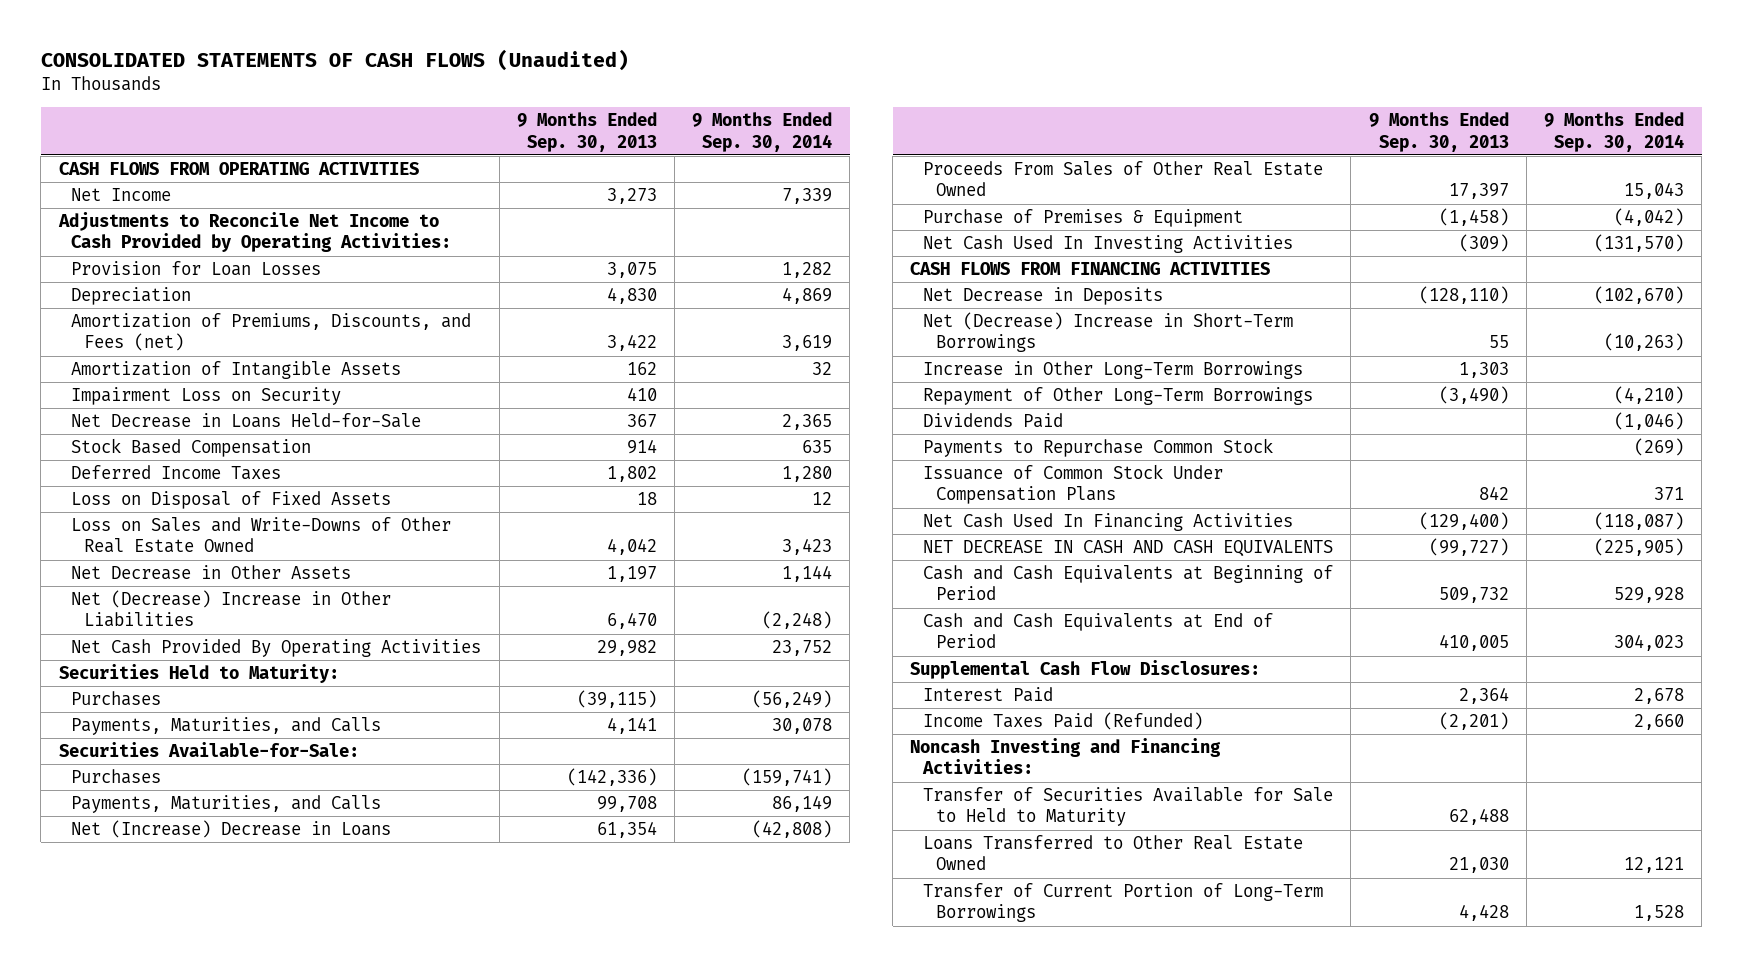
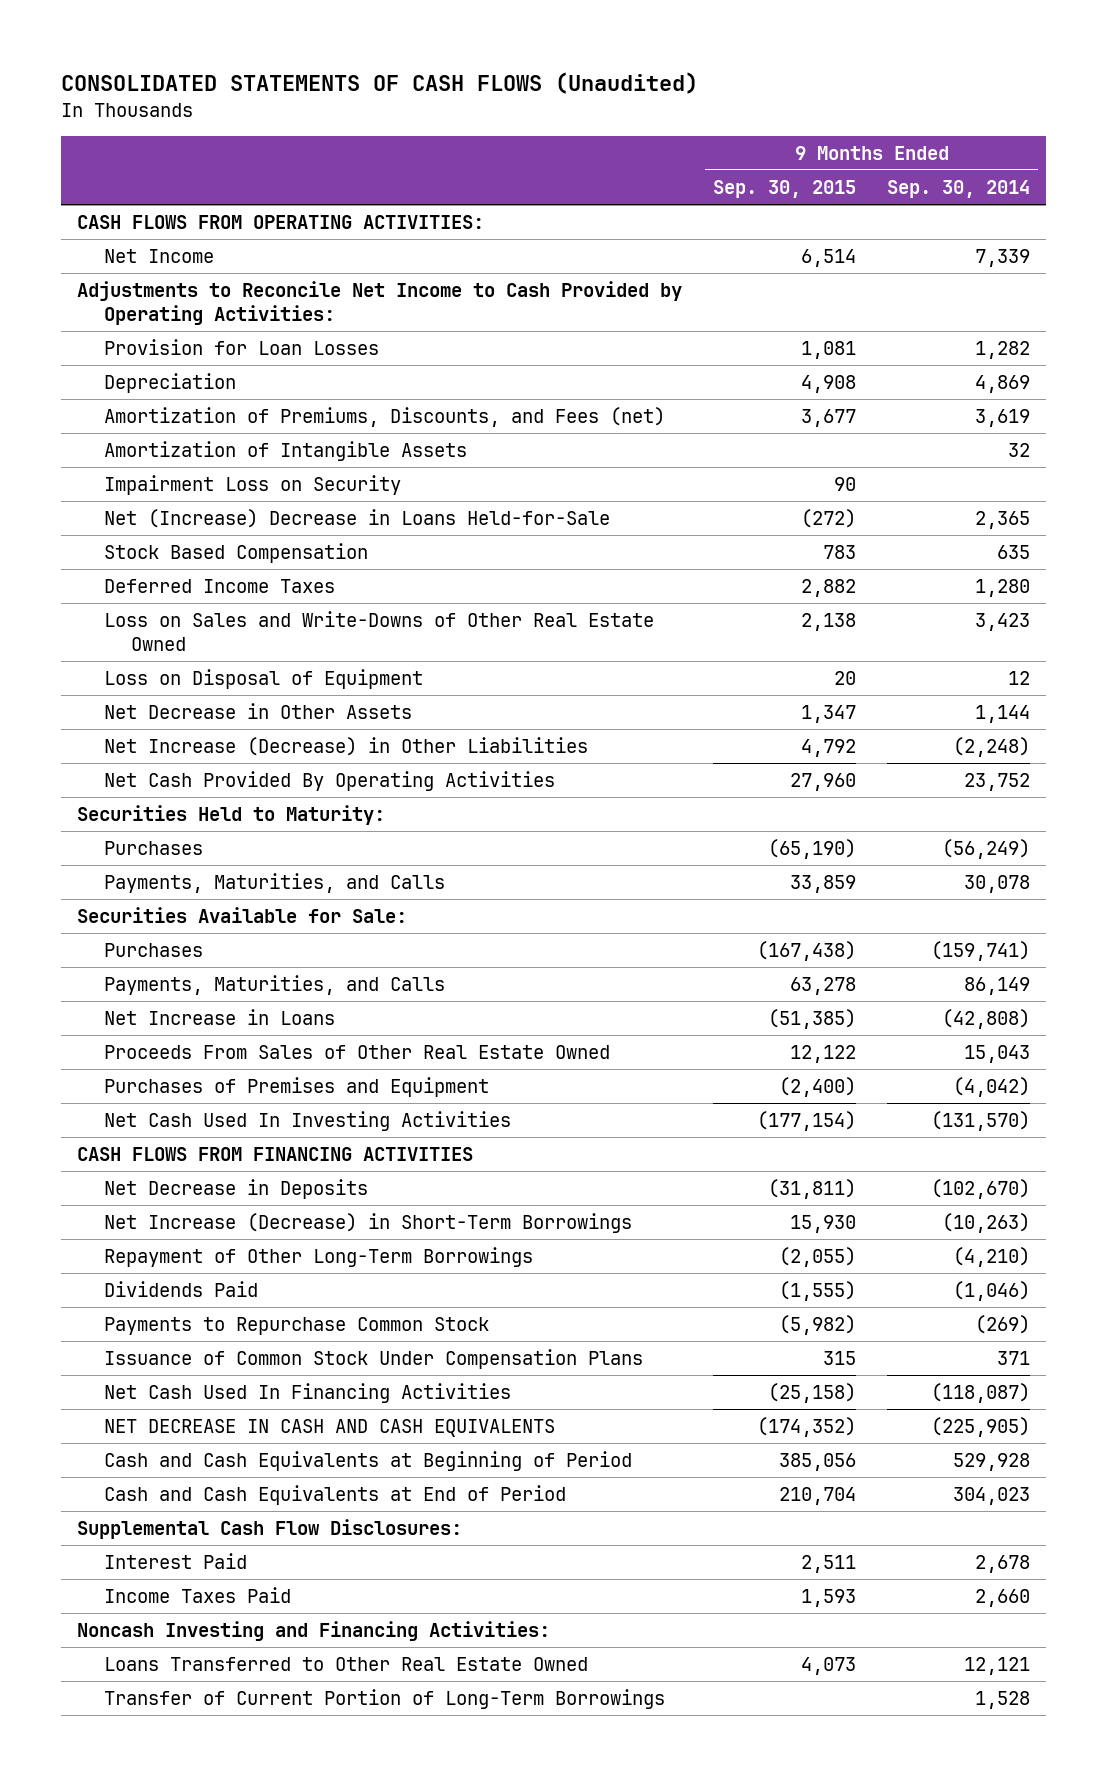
[516,112,657,152] 9 Months Ended Sep. 30, 2013 -> none
none -> [713,180,857,199] Sep. 30, 2015
[58,162,419,176] CASH FLOWS FROM OPERATING ACTIVITIES -> [77,215,485,230] CASH FLOWS FROM OPERATING ACTIVITIES:
[71,413,422,429] Net Decrease in Loans Held-for-Sale -> [104,509,611,529] Net (Increase) Decrease in Loans Held-for-Sale
[71,491,392,510] Loss on Disposal of Fixed Assets -> none
none -> [104,669,424,690] Loss on Disposal of Equipment
[71,590,392,628] Net (Decrease) Increase in Other Liabilities -> [104,737,589,757] Net Increase (Decrease) in Other Liabilities
[58,742,359,758] Securities Available-for-Sale: -> [77,907,408,924] Securities Available for Sale:
[71,820,392,839] Net (Increase) Decrease in Loans -> [104,1009,336,1026] Net Increase in Loans
[923,209,1244,228] Purchase of Premises & Equipment -> [104,1077,490,1098] Purchases of Premises and Equipment
[923,361,1304,380] Increase in Other Long-Term Borrowings -> none
[923,312,1294,353] Net (Decrease) Increase in Short-Term Borrowings -> [104,1213,633,1234] Net Increase (Decrease) in Short-Term Borrowings
[923,712,1204,731] Income Taxes Paid (Refunded) -> [104,1587,292,1604] Income Taxes Paid
[923,787,1334,827] Transfer of Securities Available for Sale to Held to Maturity -> none

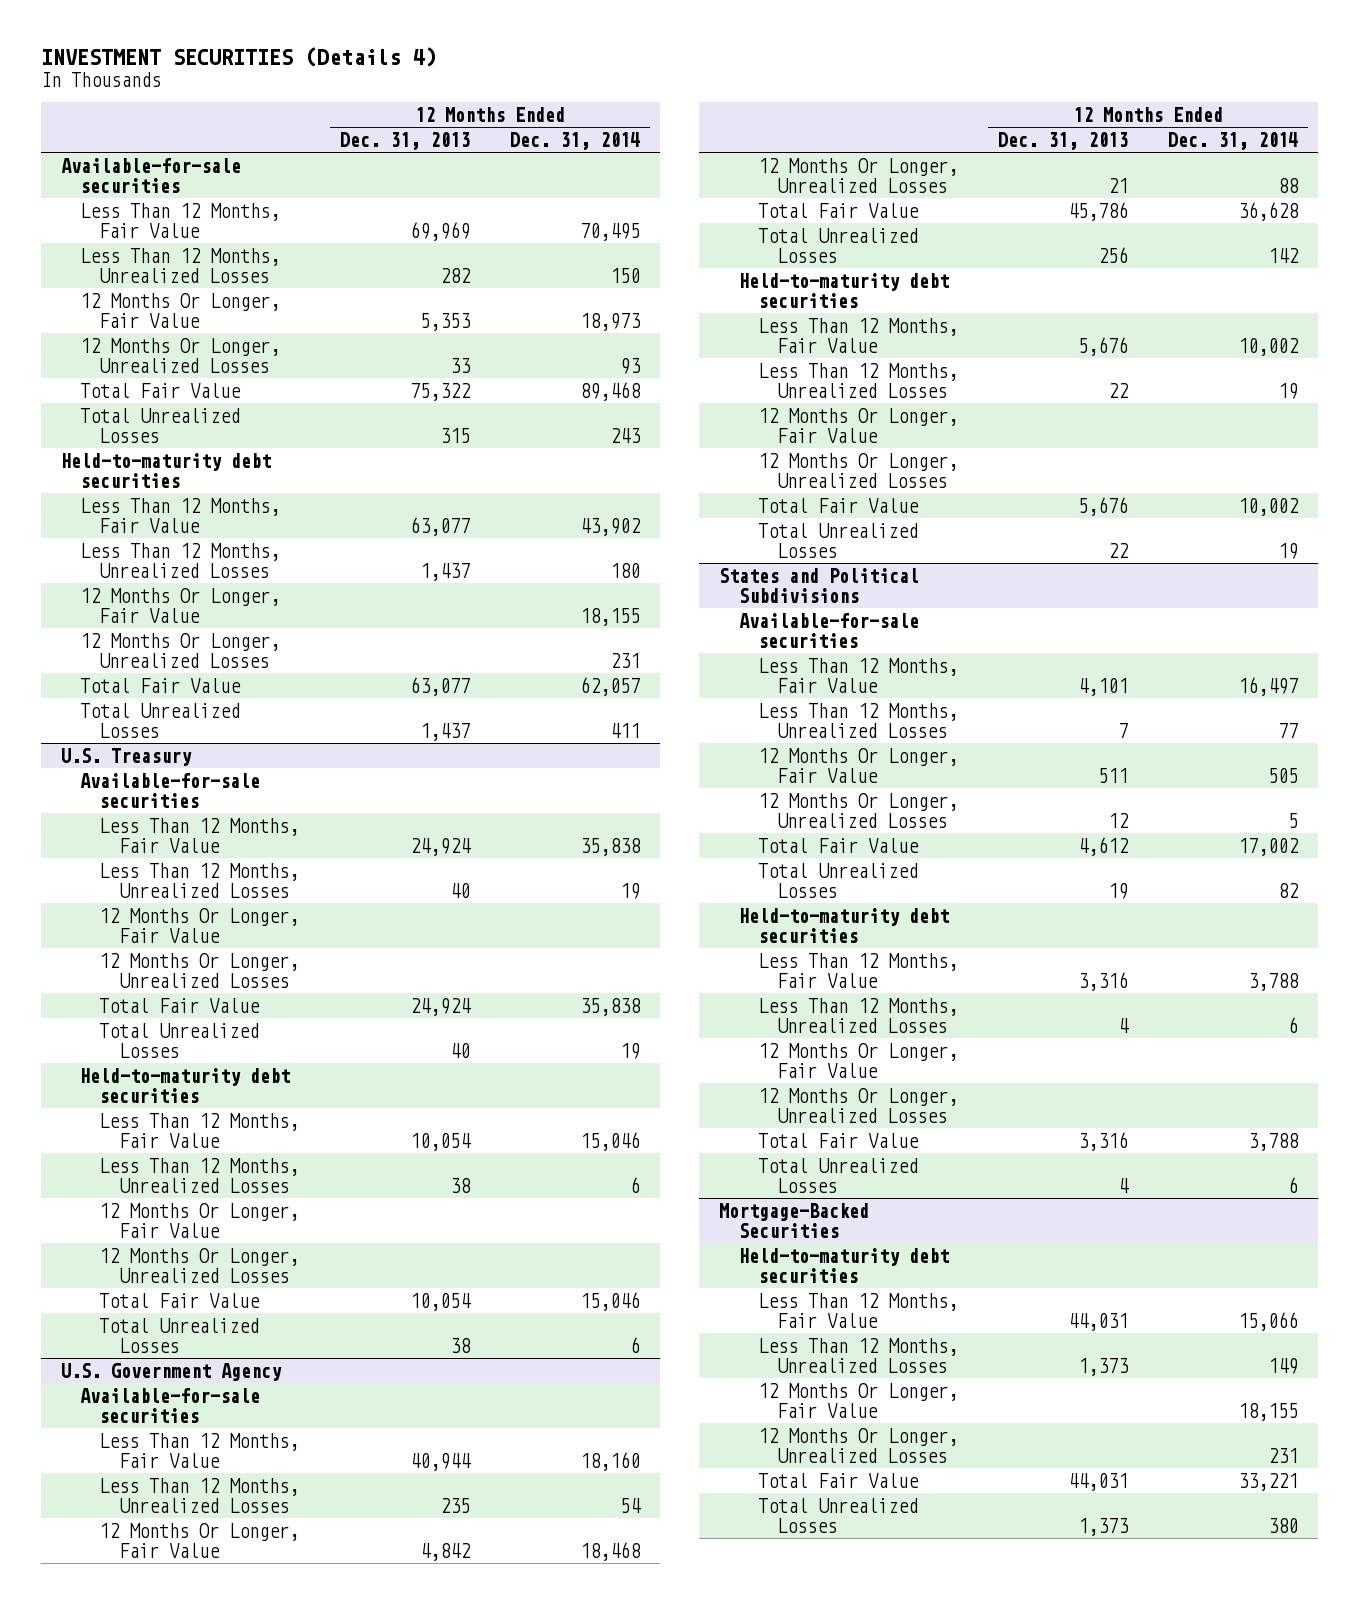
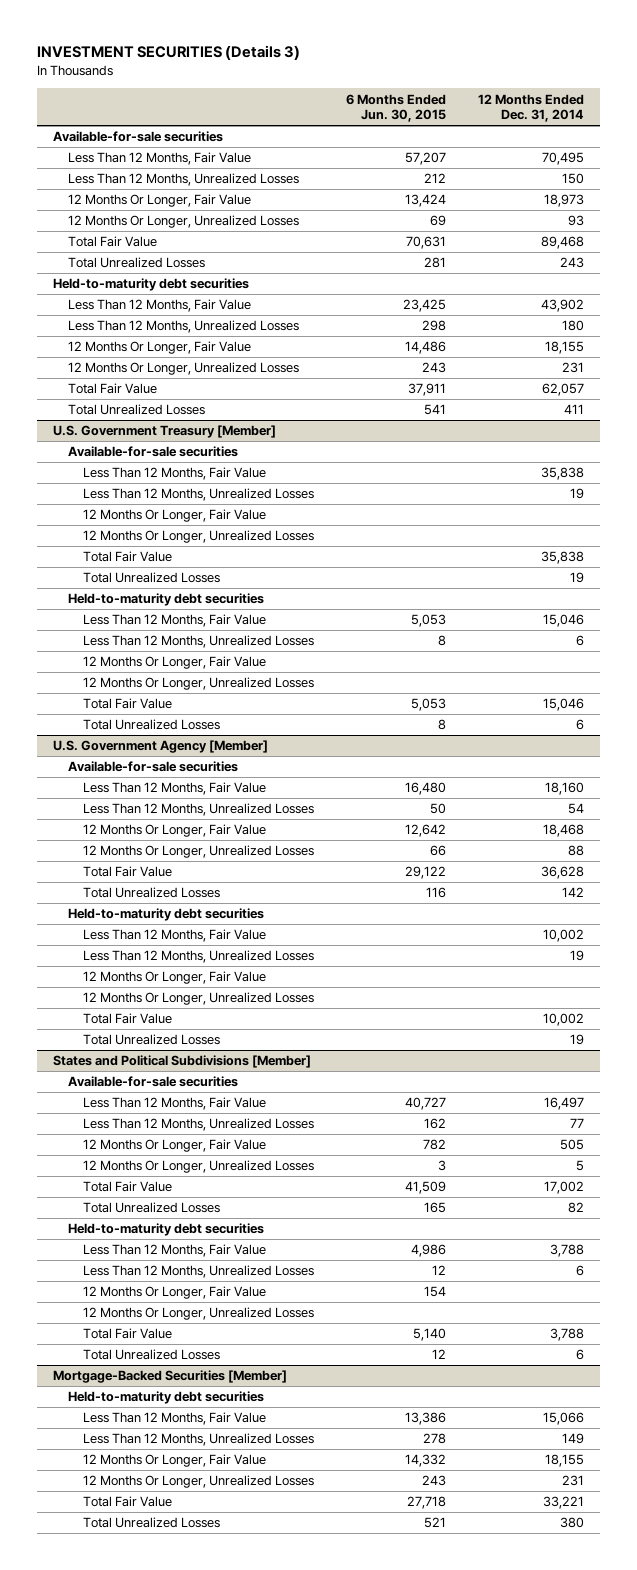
[40,47,437,68] INVESTMENT SECURITIES (Details 4) -> [36,45,300,61] INVESTMENT SECURITIES (Details 3)
[339,132,470,151] Dec. 31, 2013 -> none
none -> [346,93,447,123] 6 Months Ended Jun. 30, 2015
[61,747,193,766] U.S. Treasury -> [52,425,276,439] U.S. Government Treasury [Member]
[61,1362,283,1381] U.S. Government Agency -> [52,740,268,754] U.S. Government Agency [Member]
[719,567,920,603] States and Political Subdivisions -> [52,1055,311,1069] States and Political Subdivisions [Member]
[719,1202,870,1238] Mortgage-Backed Securities -> [52,1370,287,1384] Mortgage-Backed Securities [Member]

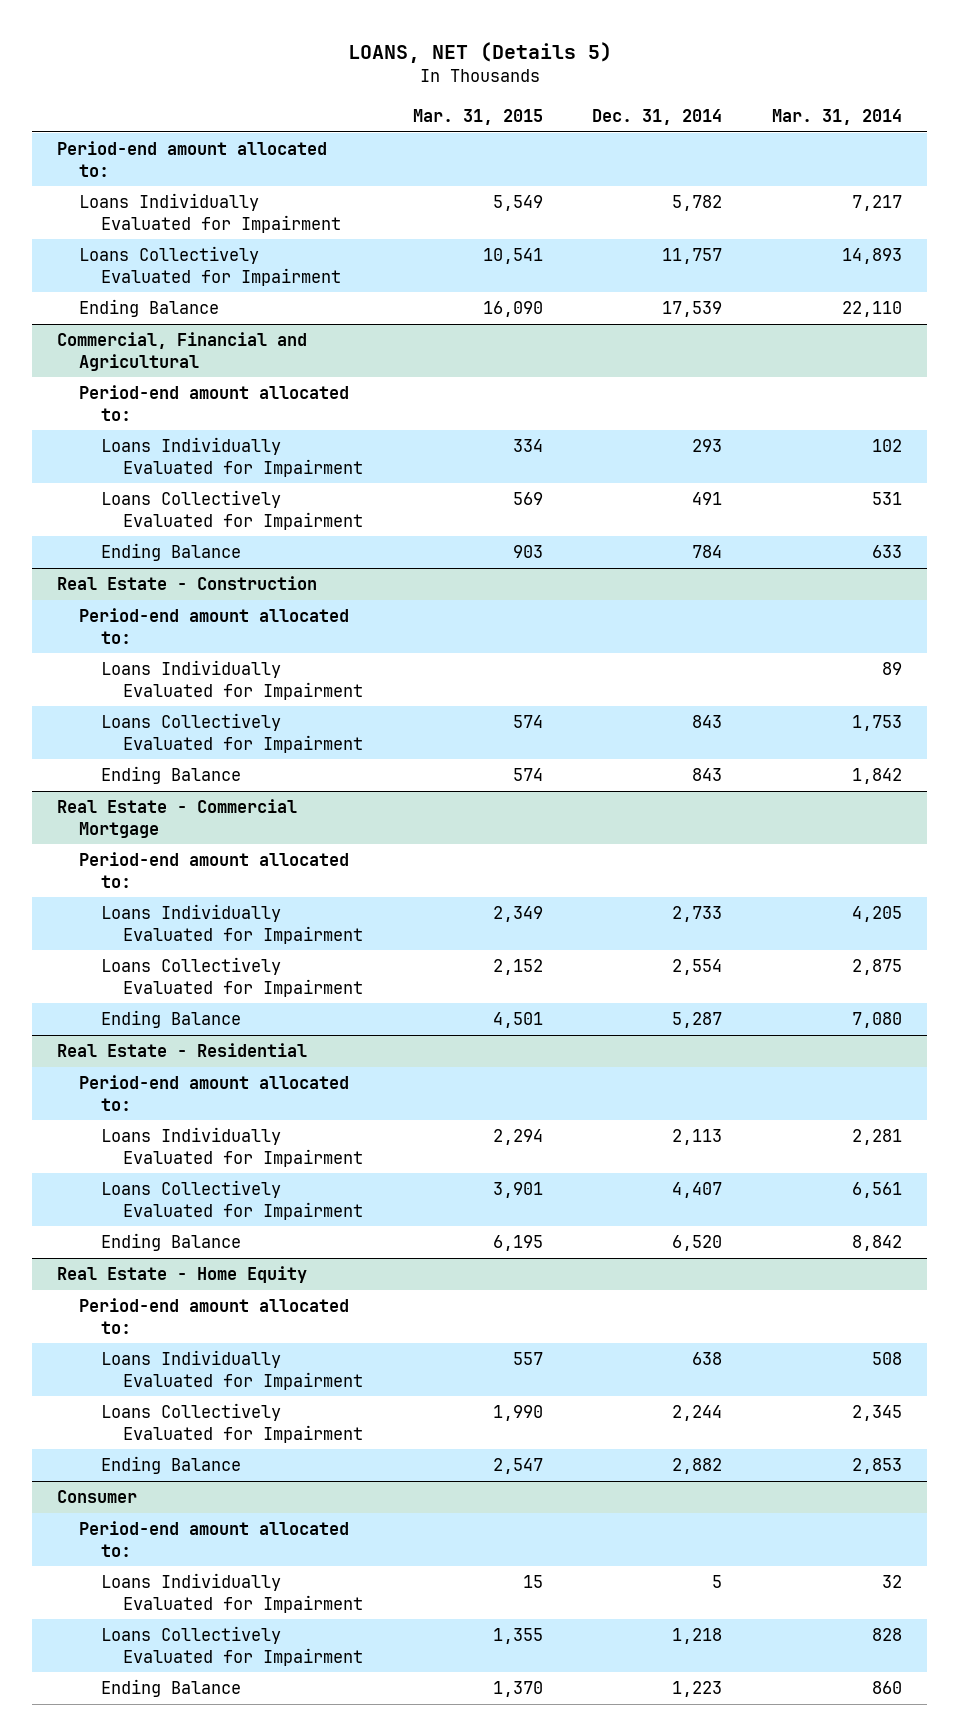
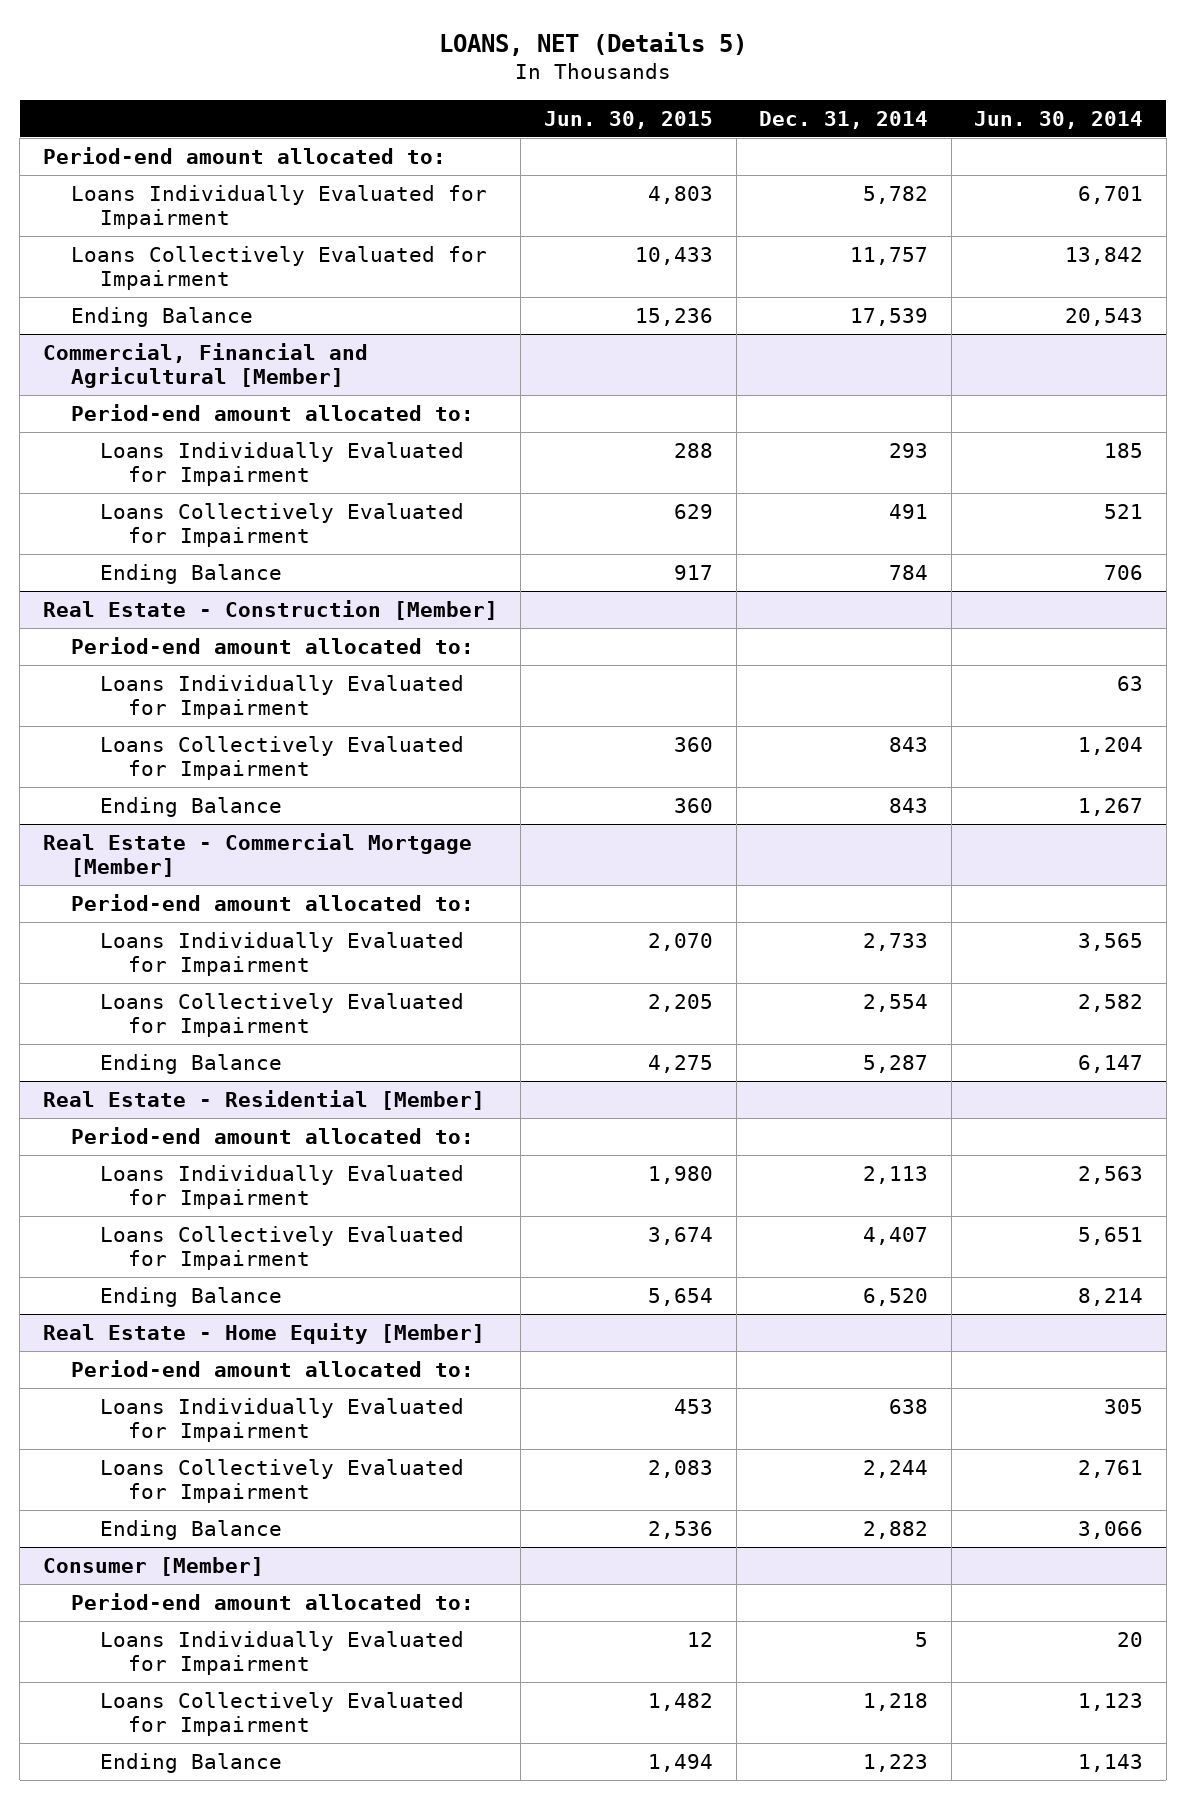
[412,108,543,125] Mar. 31, 2015 -> none
[771,108,902,125] Mar. 31, 2014 -> none
none -> [543,110,713,129] Jun. 30, 2015
none -> [974,110,1144,129] Jun. 30, 2014
[57,332,308,371] Commercial, Financial and Agricultural -> [42,342,368,389] Commercial, Financial and Agricultural [Member]
[57,576,318,591] Real Estate - Construction -> [42,599,498,620] Real Estate - Construction [Member]
[57,799,298,838] Real Estate - Commercial Mortgage -> [42,832,472,878] Real Estate - Commercial Mortgage [Member]
[57,1043,308,1058] Real Estate - Residential -> [42,1089,485,1110] Real Estate - Residential [Member]
[57,1266,308,1284] Real Estate - Home Equity -> [42,1322,485,1344] Real Estate - Home Equity [Member]
[57,1490,138,1504] Consumer -> [42,1556,264,1576] Consumer [Member]

